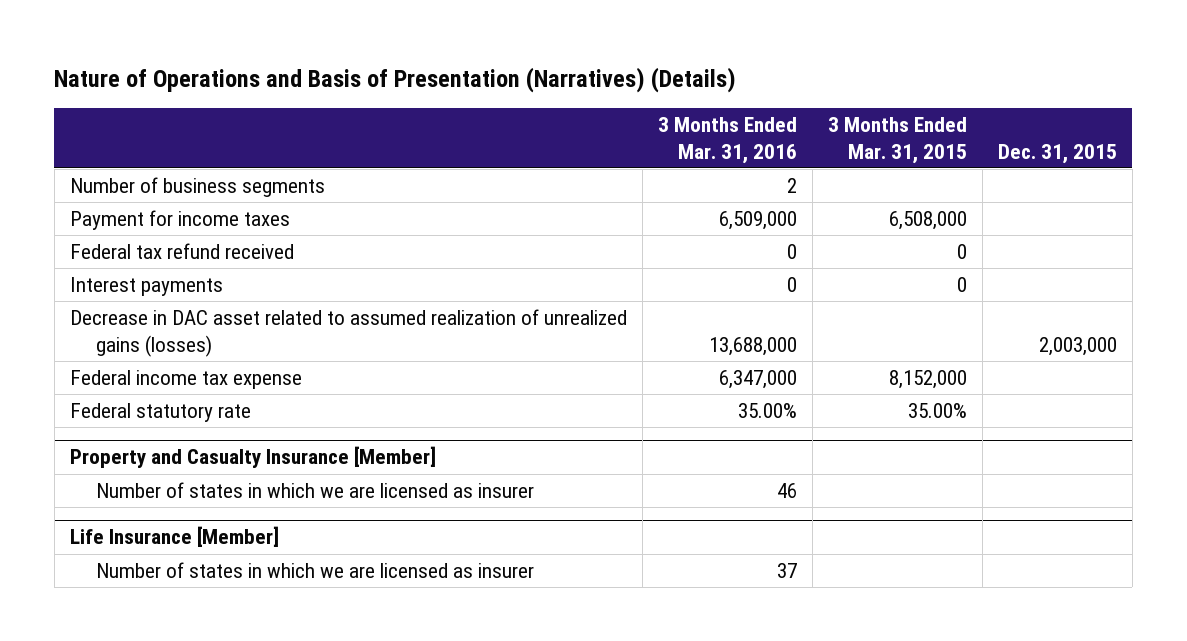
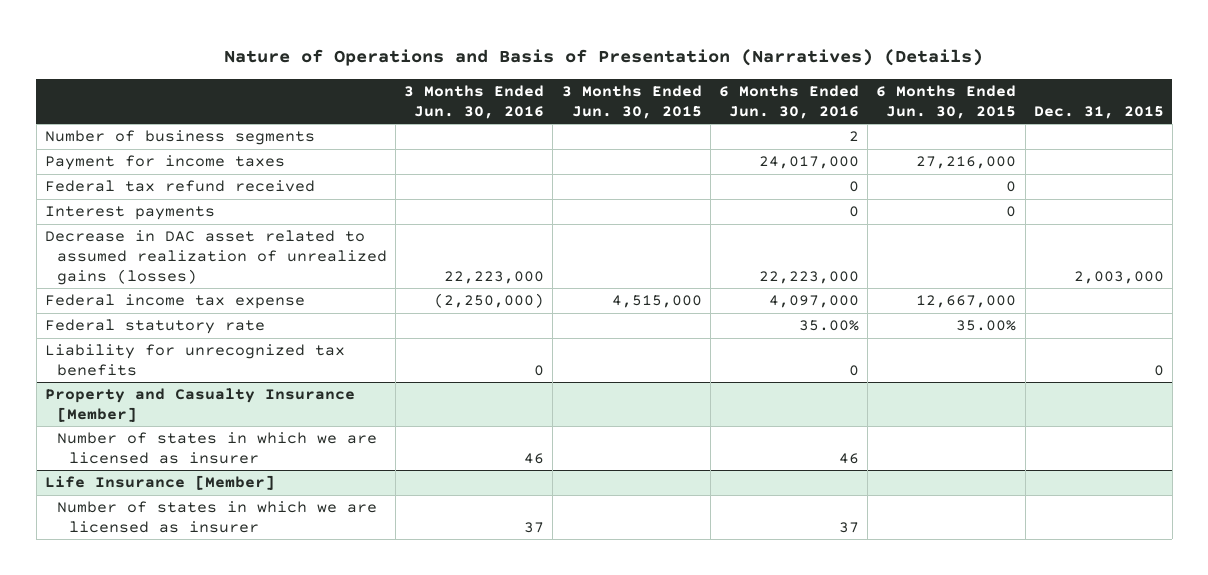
[657,117,797,164] 3 Months Ended Mar. 31, 2016 -> none
[827,117,967,164] 3 Months Ended Mar. 31, 2015 -> none
none -> [404,84,545,119] 3 Months Ended Jun. 30, 2016
none -> [561,84,702,119] 3 Months Ended Jun. 30, 2015
none -> [719,84,860,119] 6 Months Ended Jun. 30, 2016
none -> [876,84,1017,119] 6 Months Ended Jun. 30, 2015
none -> [44,344,345,377] Liability for unrecognized tax benefits

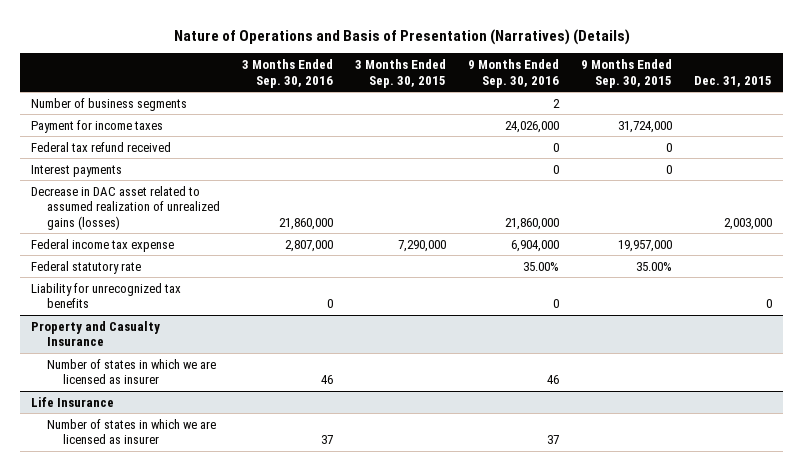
[404,84,545,119] 3 Months Ended Jun. 30, 2016 -> none
[561,84,702,119] 3 Months Ended Jun. 30, 2015 -> none
[719,84,860,119] 6 Months Ended Jun. 30, 2016 -> none
[876,84,1017,119] 6 Months Ended Jun. 30, 2015 -> none
none -> [242,59,334,88] 3 Months Ended Sep. 30, 2016
none -> [355,59,447,88] 3 Months Ended Sep. 30, 2015
none -> [468,59,560,88] 9 Months Ended Sep. 30, 2016
none -> [581,59,673,88] 9 Months Ended Sep. 30, 2015
[44,388,355,423] Property and Casualty Insurance [Member] -> [31,320,161,347] Property and Casualty Insurance
[44,475,275,491] Life Insurance [Member] -> [31,396,115,407] Life Insurance

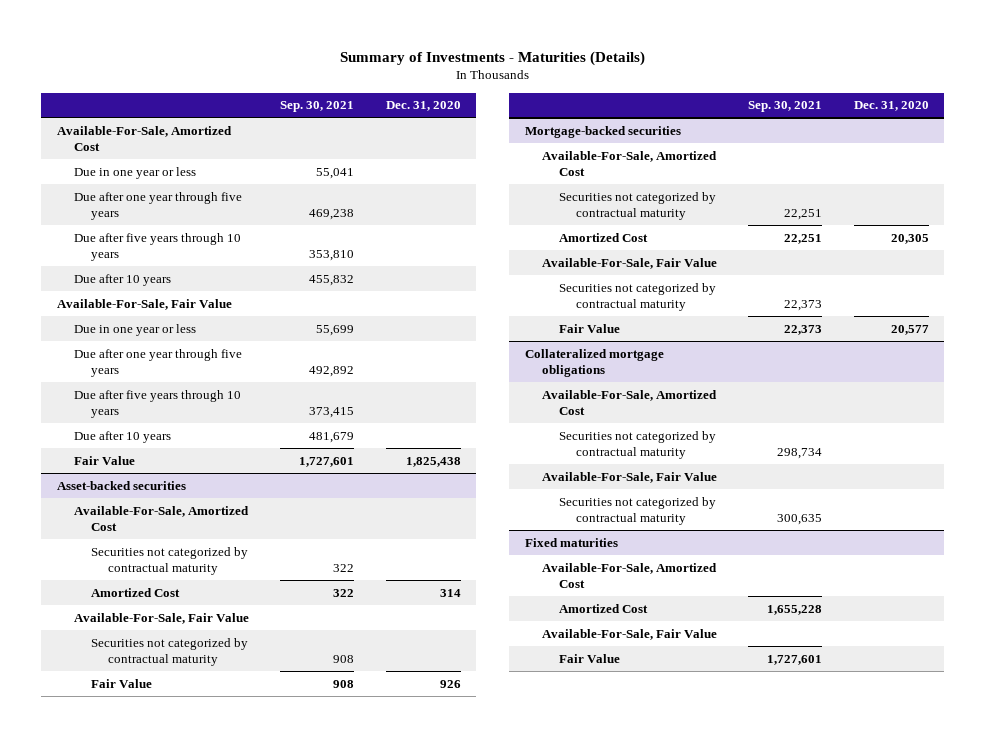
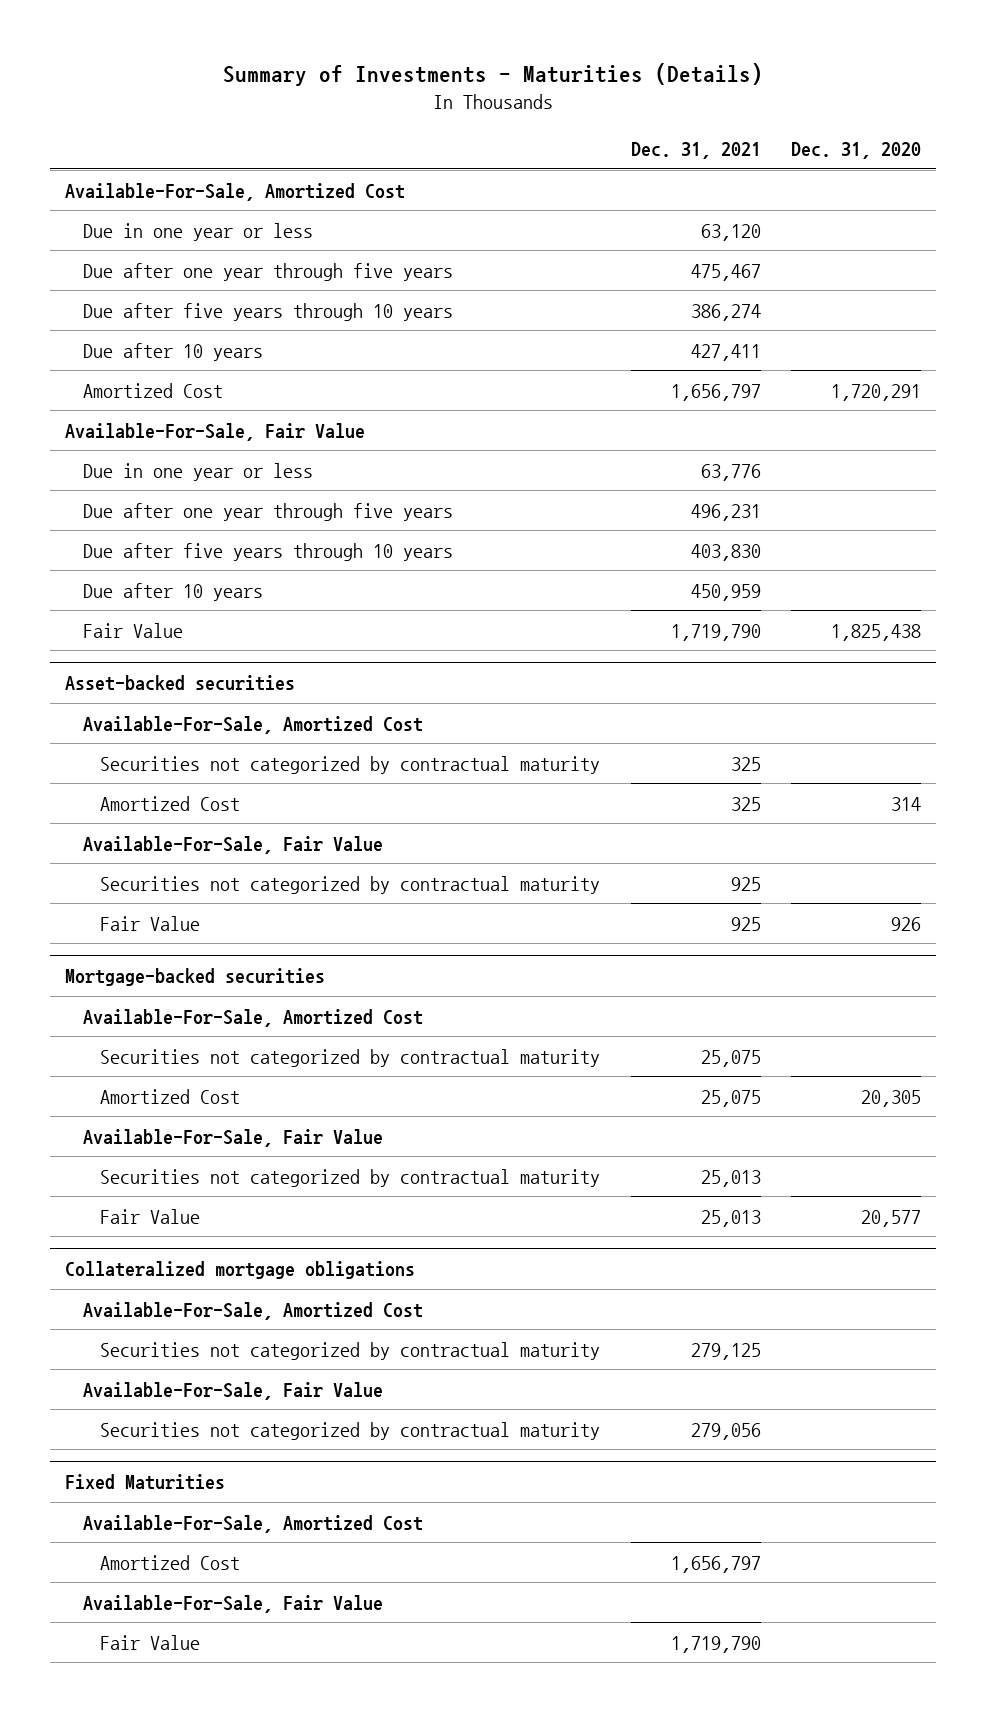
[280,101,355,113] Sep. 30, 2021 -> none
none -> [630,141,761,159] Dec. 31, 2021
none -> [82,382,223,398] Amortized Cost
[524,537,618,547] Fixed maturities -> [65,1474,226,1491] Fixed Maturities

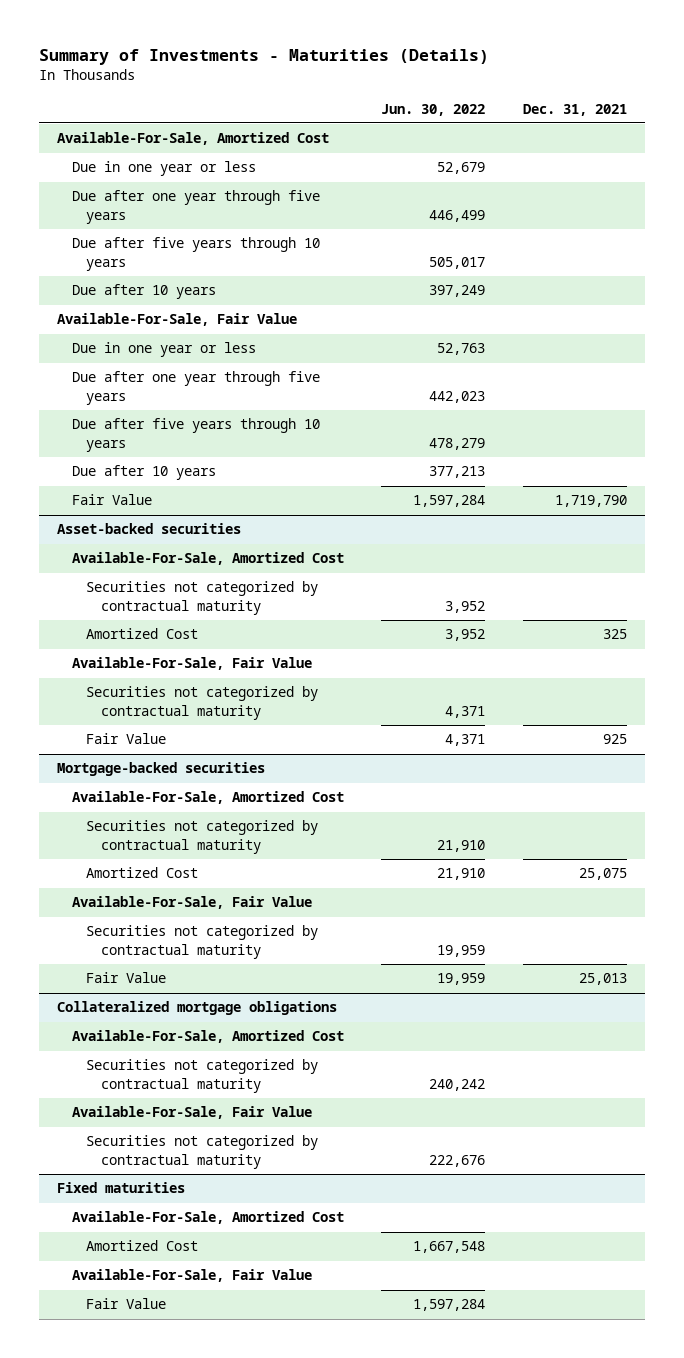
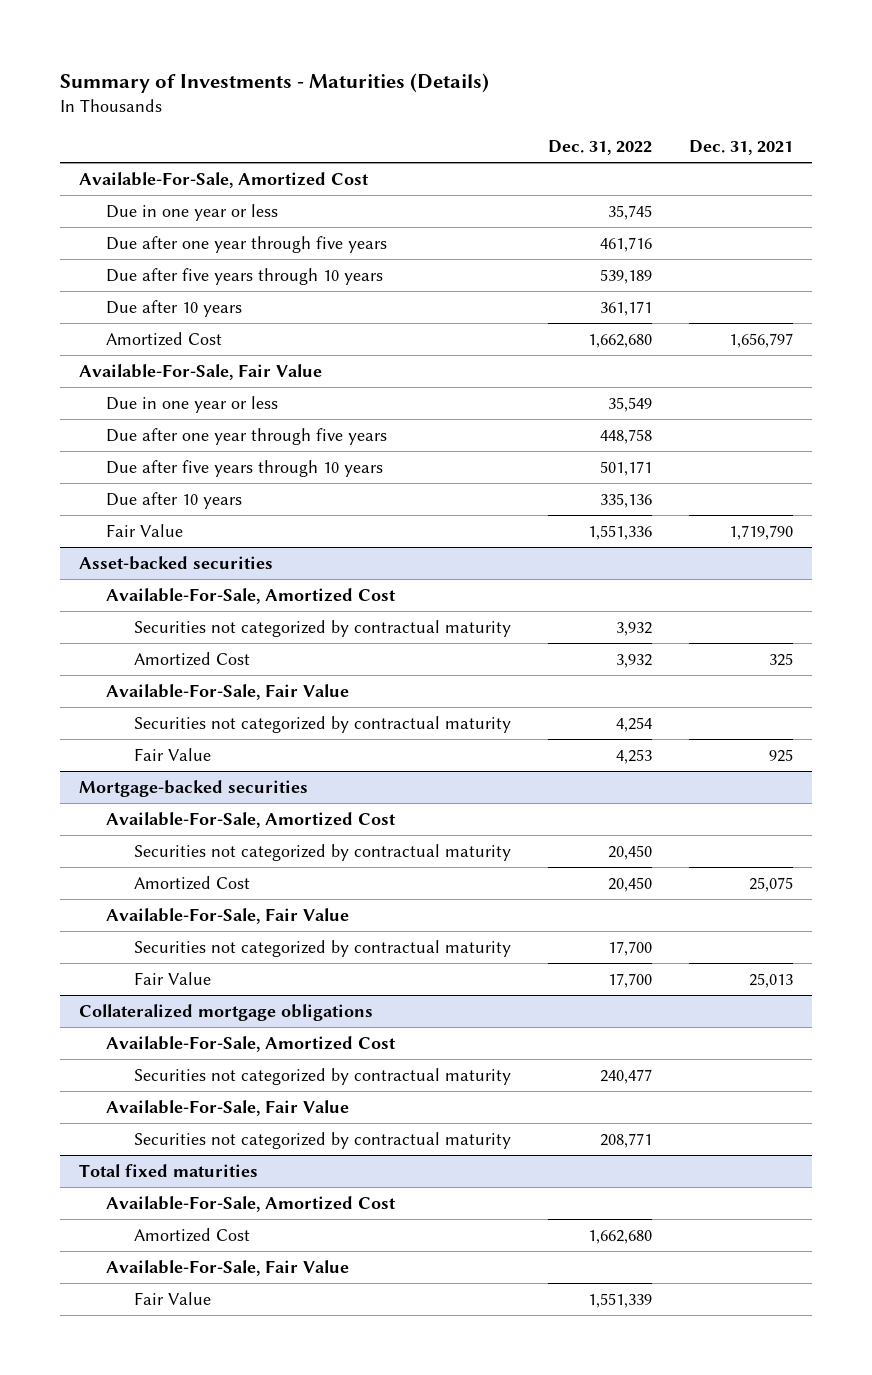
[381,103,486,116] Jun. 30, 2022 -> none
none -> [548,140,653,156] Dec. 31, 2022
none -> [106,331,223,346] Amortized Cost
[57,1182,186,1194] Fixed maturities -> [78,1163,258,1177] Total fixed maturities

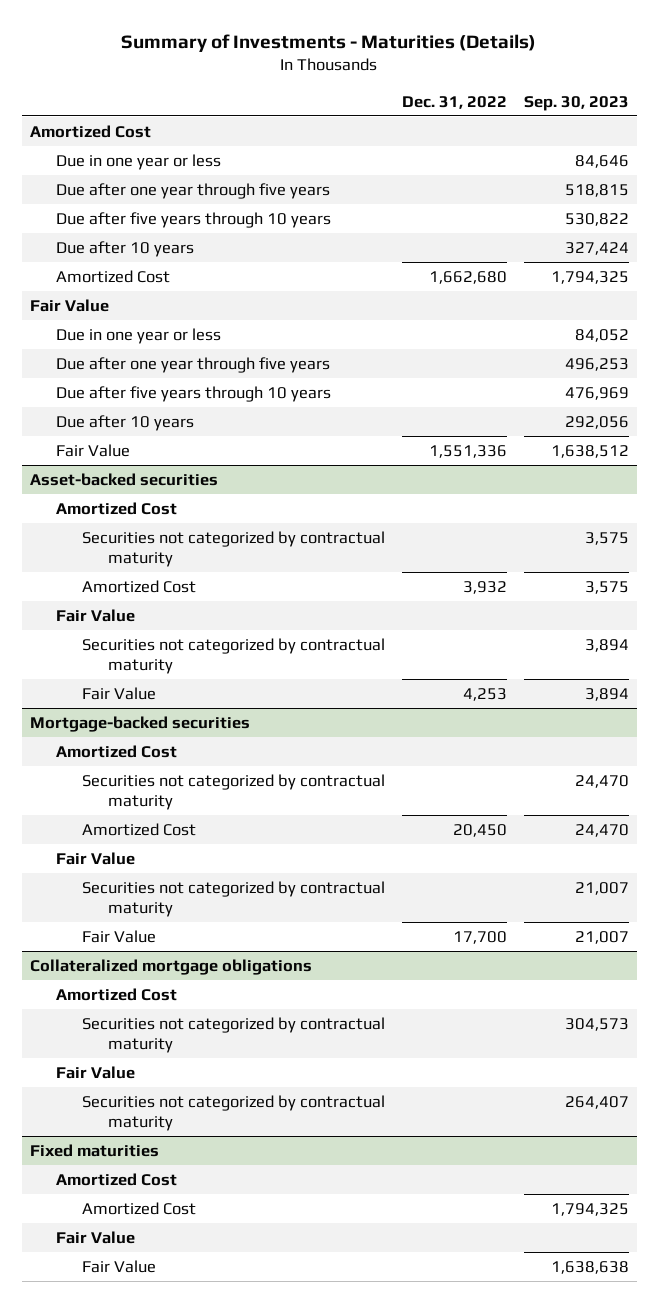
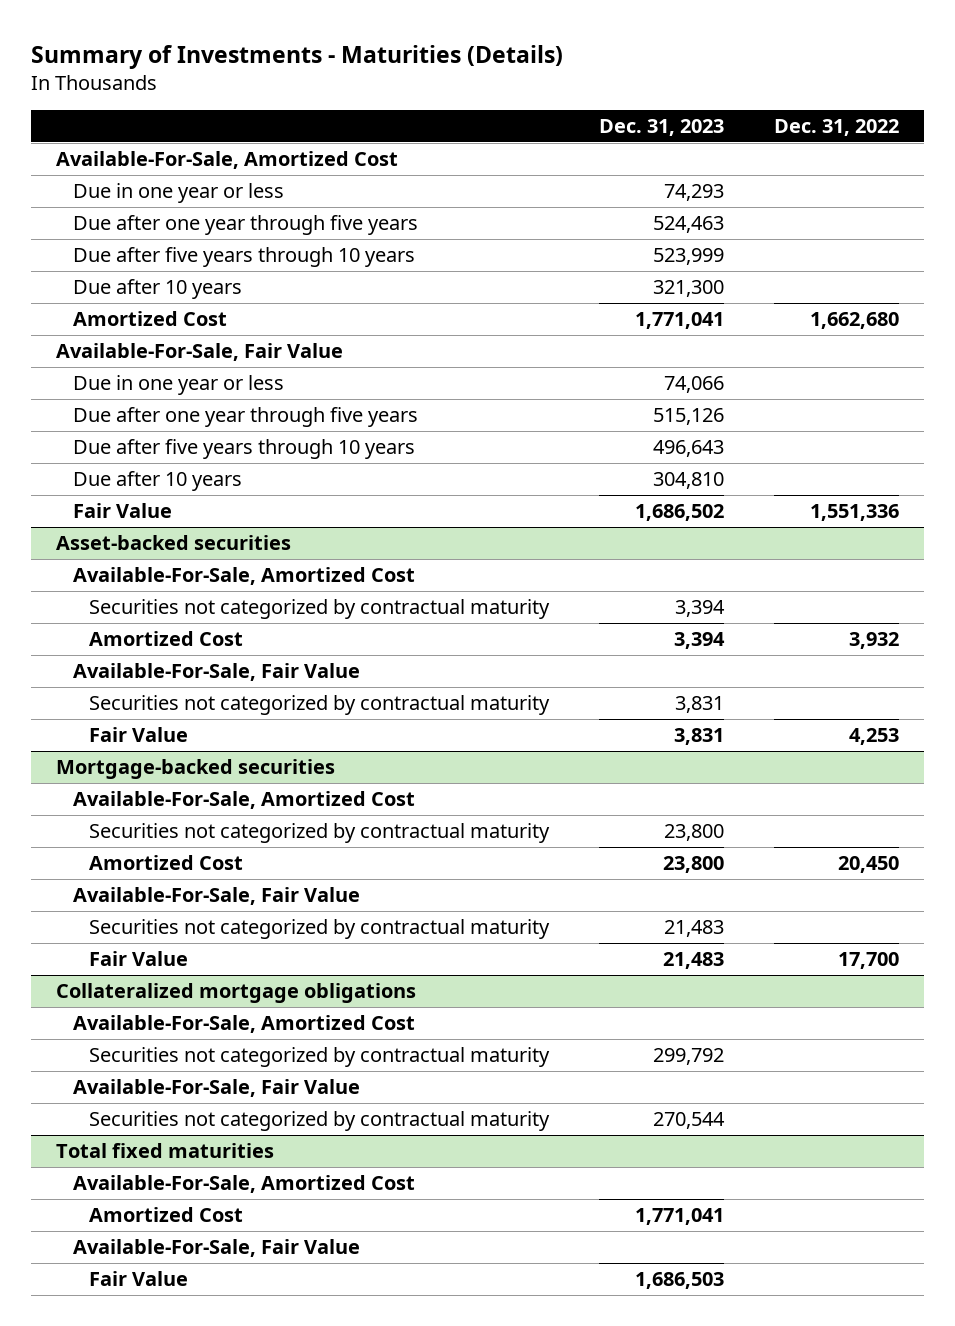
[523,95,629,111] Sep. 30, 2023 -> none
none -> [599,119,725,137] Dec. 31, 2023
[30,124,152,138] Amortized Cost -> [56,151,399,170] Available-For-Sale, Amortized Cost
[30,298,110,312] Fair Value -> [56,343,344,362] Available-For-Sale, Fair Value
[56,501,178,515] Amortized Cost -> [72,567,415,586] Available-For-Sale, Amortized Cost
[56,608,136,622] Fair Value -> [72,663,360,682] Available-For-Sale, Fair Value
[56,744,178,758] Amortized Cost -> [72,791,415,810] Available-For-Sale, Amortized Cost
[56,851,136,865] Fair Value -> [72,887,360,906] Available-For-Sale, Fair Value
[56,987,178,1001] Amortized Cost -> [72,1015,415,1034] Available-For-Sale, Amortized Cost
[56,1065,136,1079] Fair Value -> [72,1079,360,1098] Available-For-Sale, Fair Value
[30,1143,160,1157] Fixed maturities -> [56,1143,275,1159] Total fixed maturities
[56,1172,178,1186] Amortized Cost -> [72,1175,415,1194] Available-For-Sale, Amortized Cost
[56,1230,136,1244] Fair Value -> [72,1239,360,1258] Available-For-Sale, Fair Value

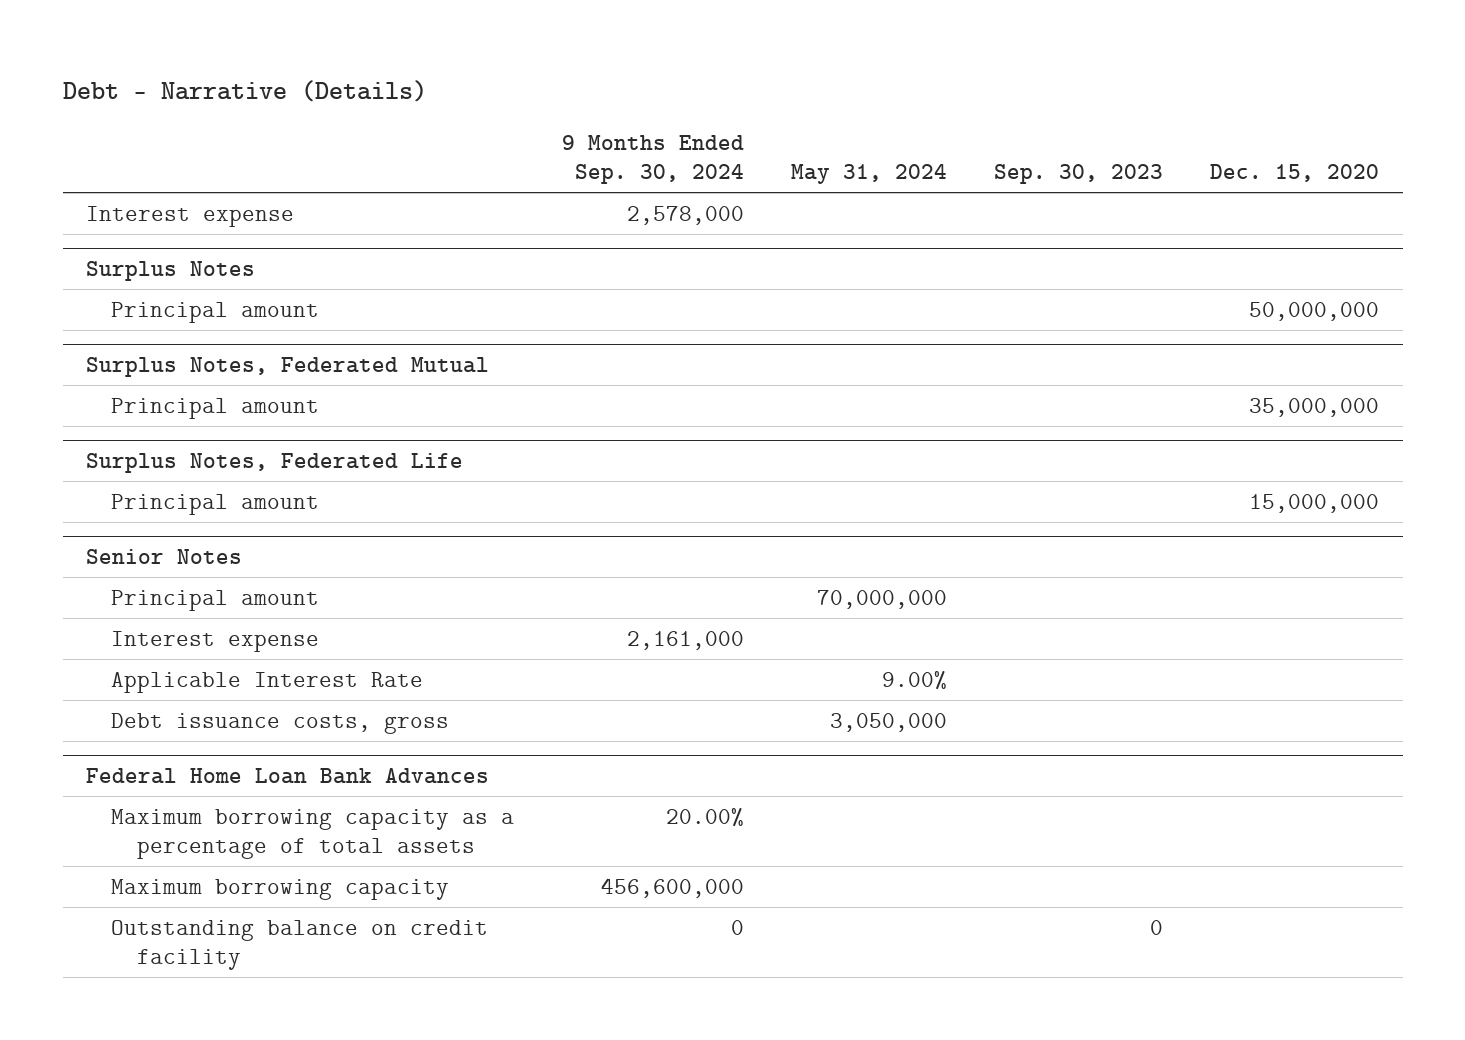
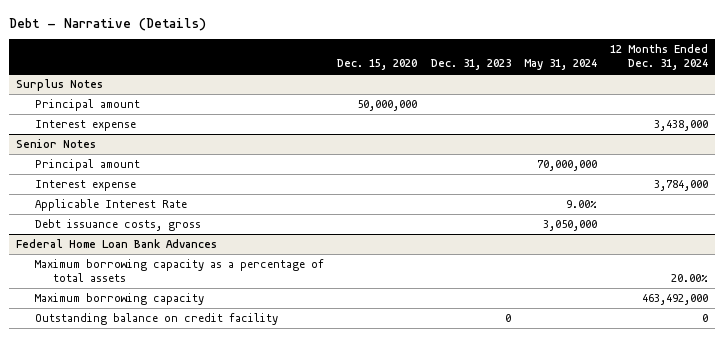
[561,135,744,185] 9 Months Ended Sep. 30, 2024 -> none
[993,164,1163,185] Sep. 30, 2023 -> none
none -> [430,59,511,71] Dec. 31, 2023
none -> [610,44,709,71] 12 Months Ended Dec. 31, 2024
[86,205,295,227] Interest expense -> none
[86,357,490,378] Surplus Notes, Federated Mutual -> none
[111,397,320,419] Principal amount -> none
[86,453,464,474] Surplus Notes, Federated Life -> none
[111,493,320,515] Principal amount -> none
none -> [34,119,136,131] Interest expense

